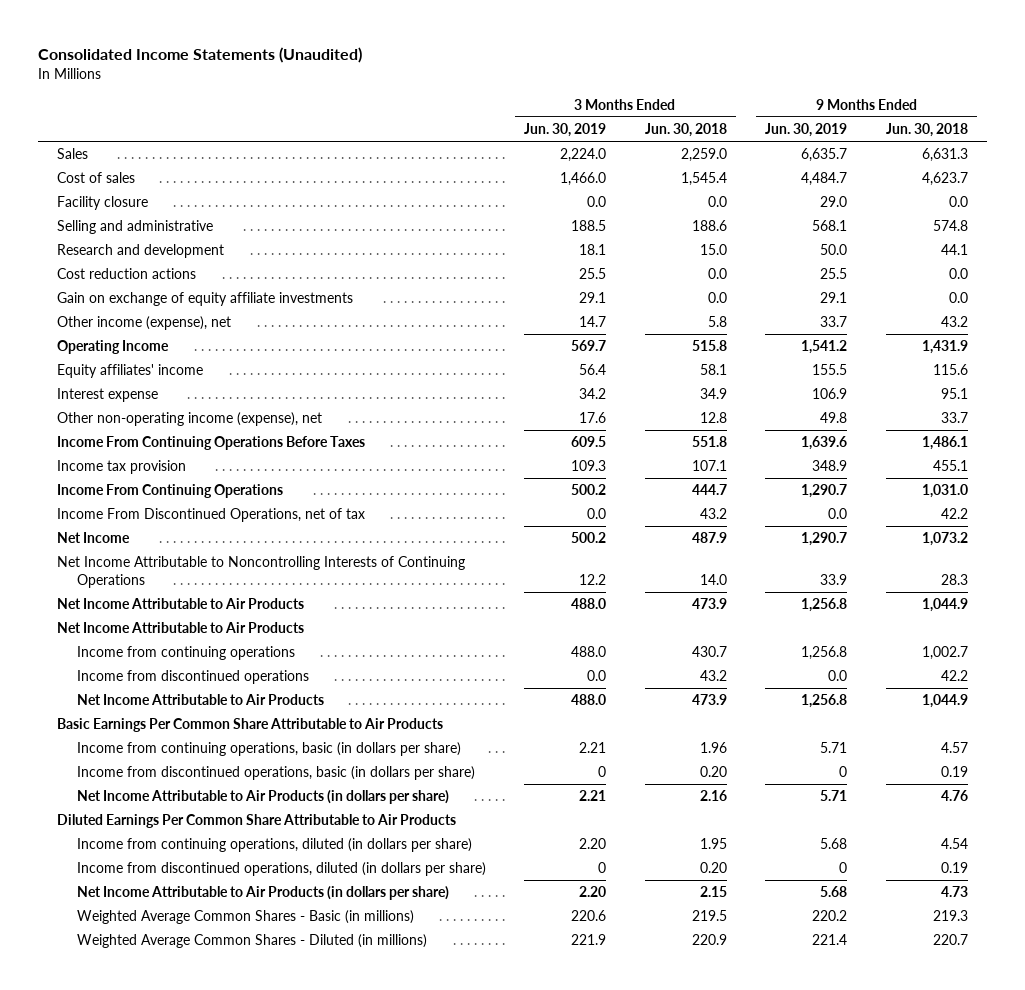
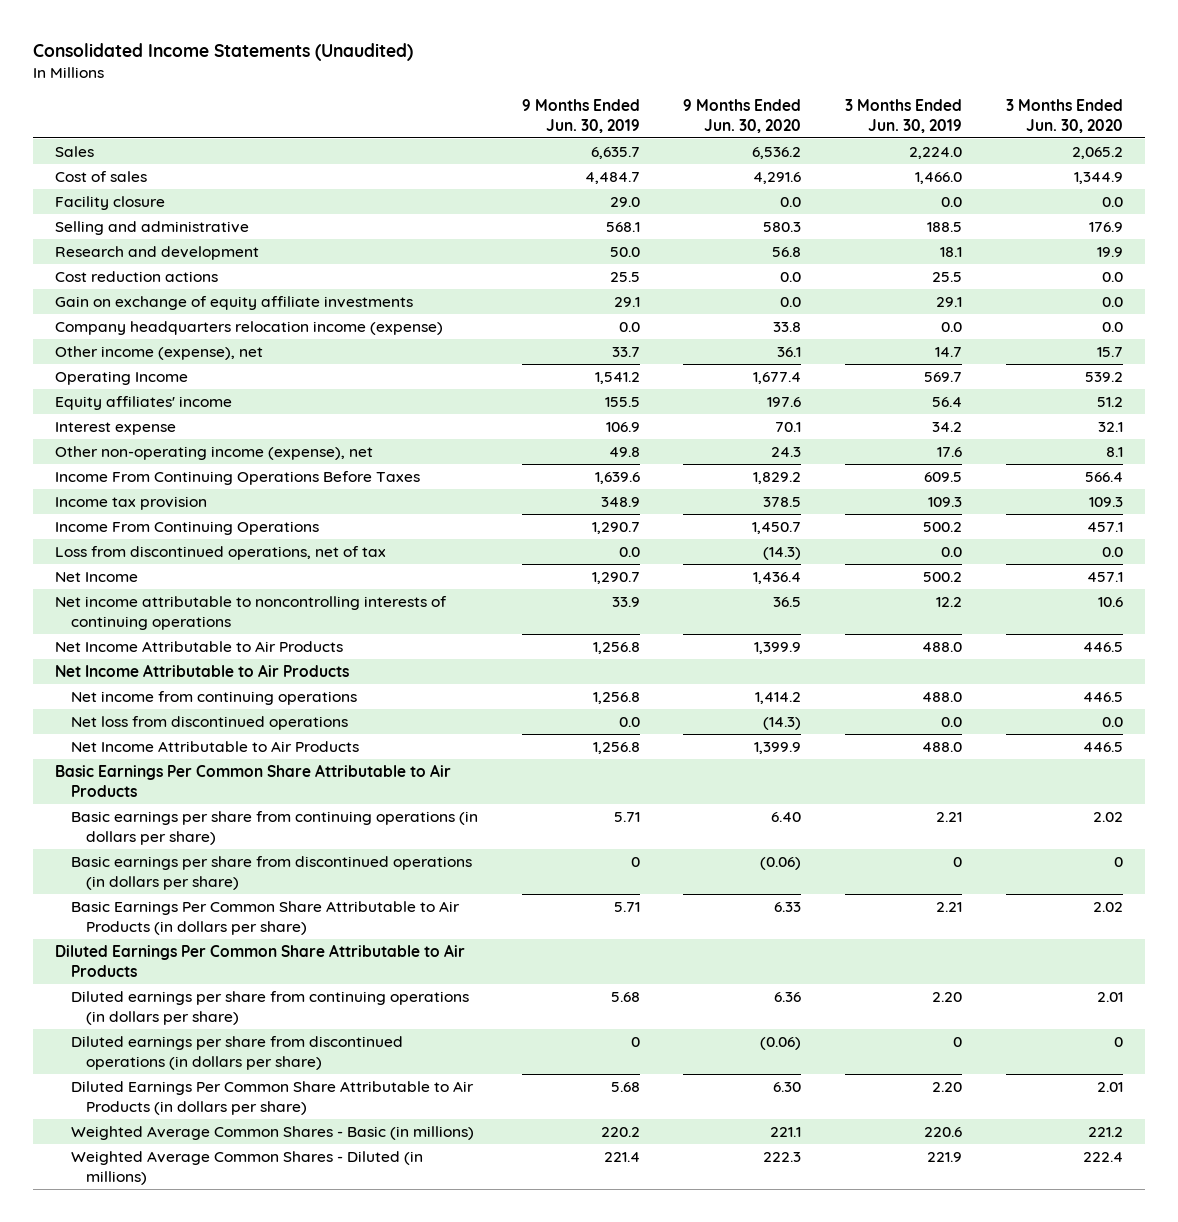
[644,123,727,138] Jun. 30, 2018 -> none
[885,123,968,138] Jun. 30, 2018 -> none
none -> [683,98,802,133] 9 Months Ended Jun. 30, 2020
none -> [1005,98,1123,133] 3 Months Ended Jun. 30, 2020
none -> [55,321,444,336] Company headquarters relocation income (expense)
[57,508,366,523] Income From Discontinued Operations, net of tax -> [55,546,387,561] Loss from discontinued operations, net of tax
[57,556,466,589] Net Income Attributable to Noncontrolling Interests of Continuing Operations -> [55,596,448,630] Net income attributable to noncontrolling interests of continuing operations
[76,646,295,661] Income from continuing operations -> [70,691,357,706] Net income from continuing operations
[76,670,309,685] Income from discontinued operations -> [70,716,348,731] Net loss from discontinued operations
[76,742,461,757] Income from continuing operations, basic (in dollars per share) -> [70,811,478,845] Basic earnings per share from continuing operations (in dollars per share)
[76,766,475,781] Income from discontinued operations, basic (in dollars per share) -> [70,856,472,890] Basic earnings per share from discontinued operations (in dollars per share)
[76,790,449,805] Net Income Attributable to Air Products (in dollars per share) -> [70,901,460,935] Basic Earnings Per Common Share Attributable to Air Products (in dollars per share)
[76,838,472,853] Income from continuing operations, diluted (in dollars per share) -> [70,991,469,1025] Diluted earnings per share from continuing operations (in dollars per share)
[76,862,486,877] Income from discontinued operations, diluted (in dollars per share) -> [70,1036,403,1070] Diluted earnings per share from discontinued operations (in dollars per share)
[76,886,449,901] Net Income Attributable to Air Products (in dollars per share) -> [70,1081,474,1115] Diluted Earnings Per Common Share Attributable to Air Products (in dollars per share)

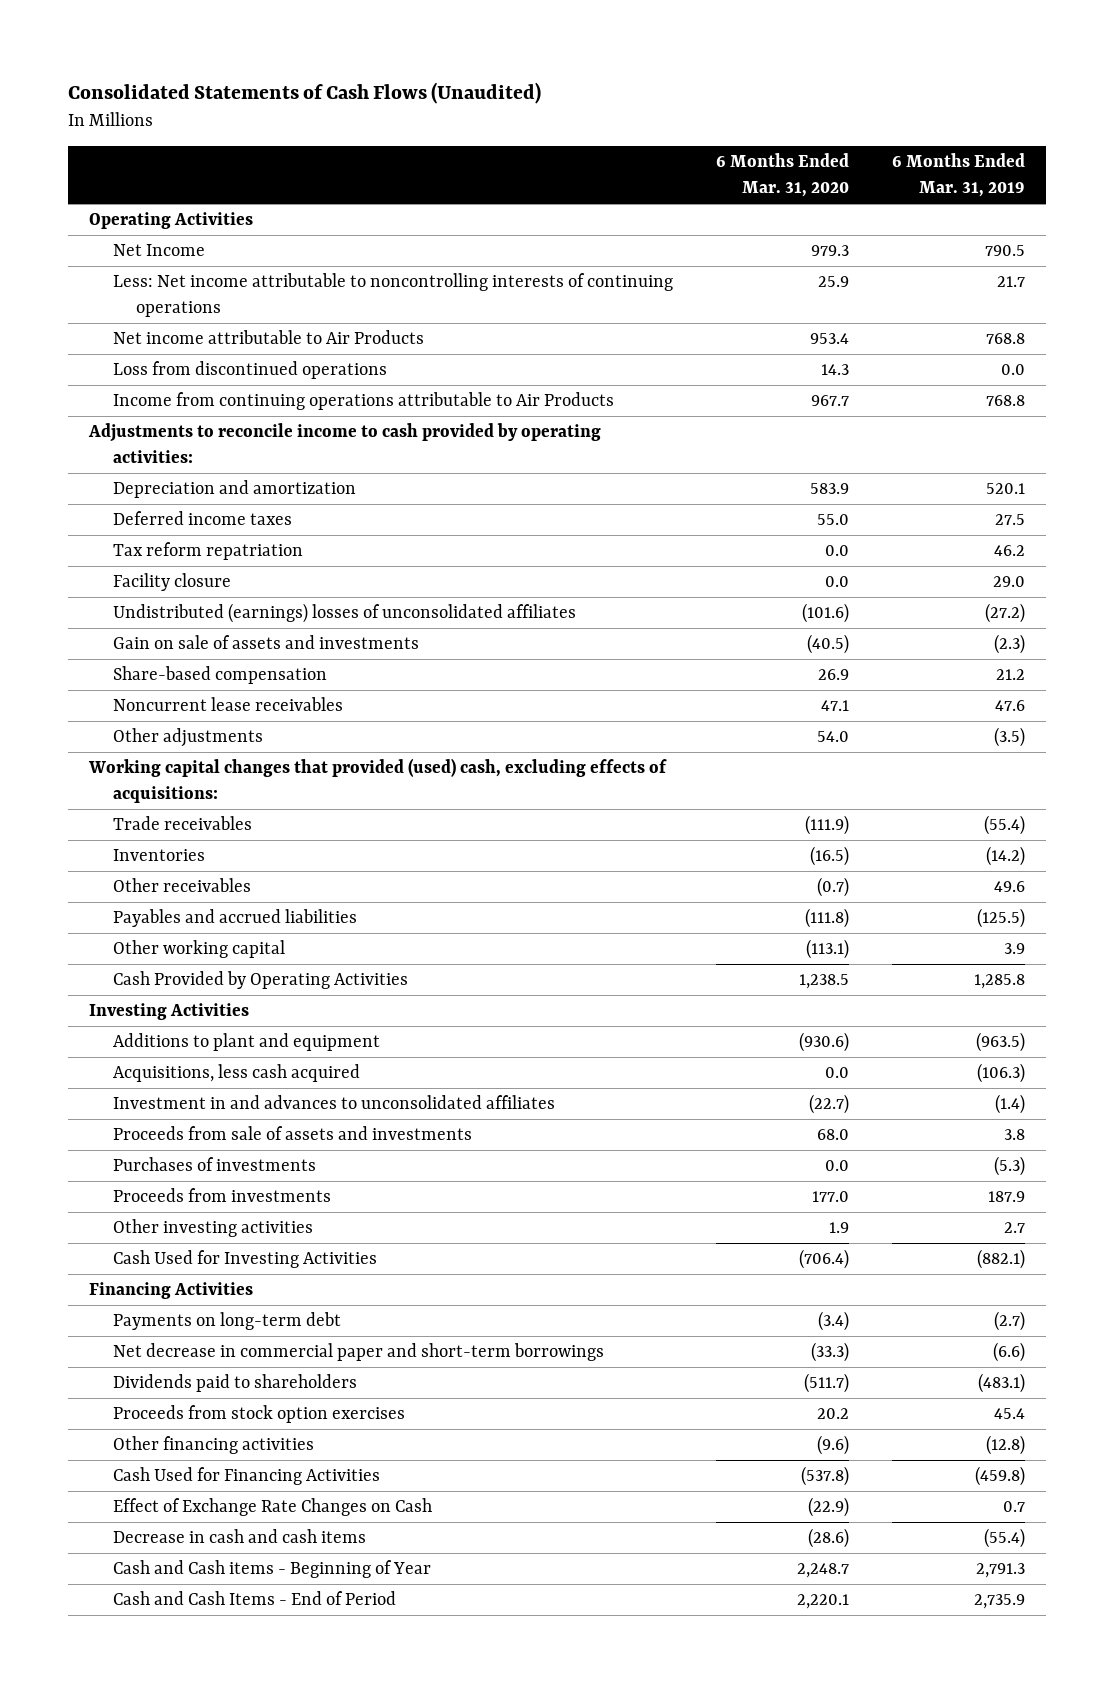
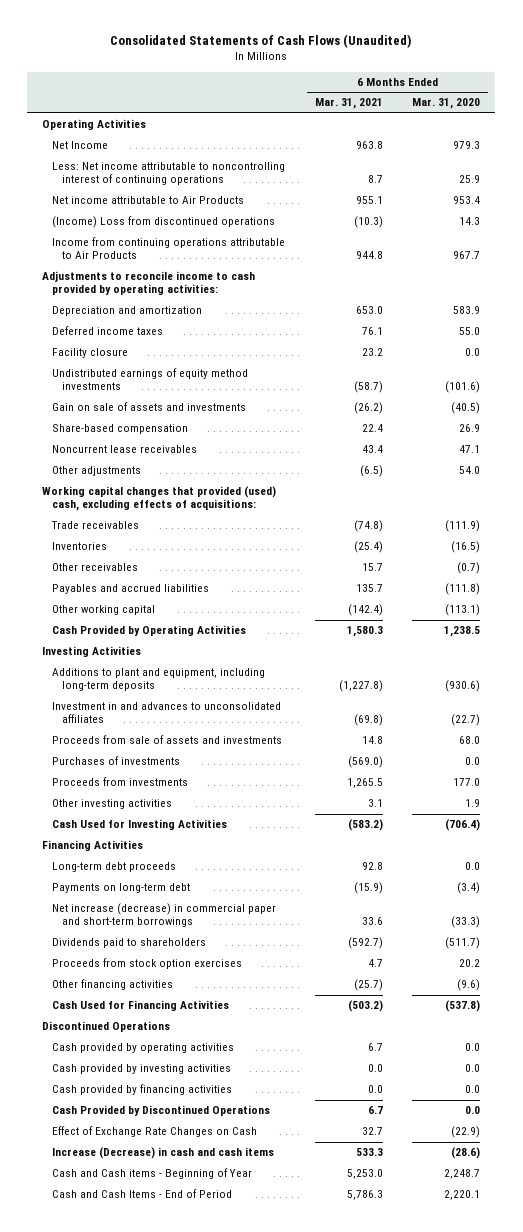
[891,153,1025,198] 6 Months Ended Mar. 31, 2019 -> none
none -> [314,98,383,110] Mar. 31, 2021
[112,273,673,318] Less: Net income attributable to noncontrolling interests of continuing operations -> [52,162,286,186] Less: Net income attributable to noncontrolling interest of continuing operations
[112,361,387,380] Loss from discontinued operations -> [52,216,276,229] (Income) Loss from discontinued operations
[112,542,303,561] Tax reform repatriation -> none
[112,603,576,624] Undistributed (earnings) losses of unconsolidated affiliates -> [52,368,249,391] Undistributed earnings of equity method investments
[112,1064,360,1083] Acquisitions, less cash acquired -> none
[112,1033,380,1052] Additions to plant and equipment -> [52,668,266,692] Additions to plant and equipment, including long-term deposits
none -> [52,862,177,873] Long-term debt proceeds
[112,1343,604,1362] Net decrease in commercial paper and short-term borrowings -> [52,903,277,928] Net increase (decrease) in commercial paper and short-term borrowings
none -> [42,1021,171,1033] Discontinued Operations
none -> [52,1043,235,1054] Cash provided by operating activities
none -> [52,1064,232,1075] Cash provided by investing activities
none -> [52,1084,233,1096] Cash provided by financing activities
none -> [52,1105,271,1117] Cash Provided by Discontinued Operations
[112,1529,366,1544] Decrease in cash and cash items -> [52,1147,275,1160] Increase (Decrease) in cash and cash items

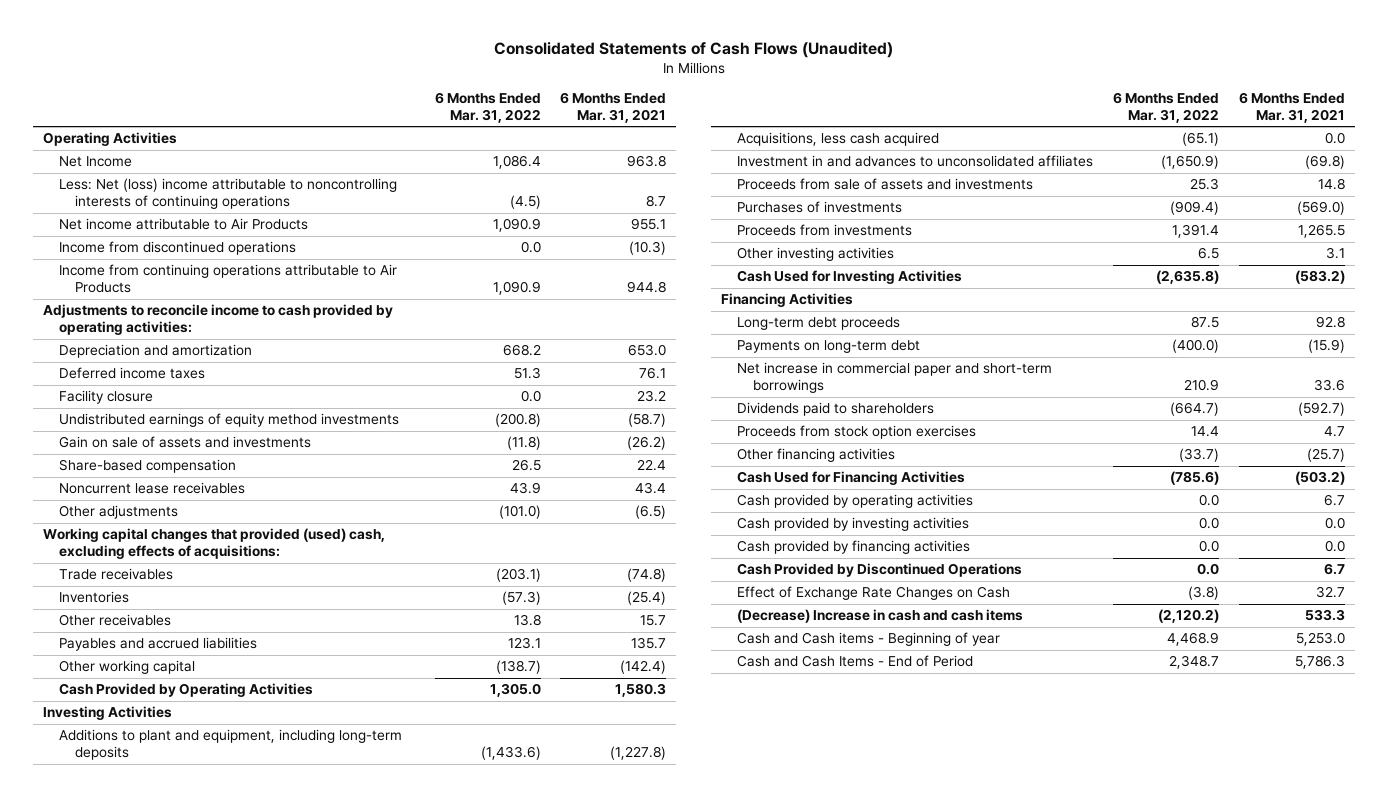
[412,98,481,110] Mar. 31, 2020 -> none
none -> [434,91,541,123] 6 Months Ended Mar. 31, 2022
[52,162,286,186] Less: Net income attributable to noncontrolling interest of continuing operations -> [58,178,397,210] Less: Net (loss) income attributable to noncontrolling interests of continuing operations
[52,216,276,229] (Income) Loss from discontinued operations -> [58,241,296,256] Income from discontinued operations
none -> [737,132,940,147] Acquisitions, less cash acquired
[52,903,277,928] Net increase (decrease) in commercial paper and short-term borrowings -> [737,362,1053,394] Net increase in commercial paper and short-term borrowings
[42,1021,171,1033] Discontinued Operations -> none
[52,1147,275,1160] Increase (Decrease) in cash and cash items -> [737,609,1024,624] (Decrease) Increase in cash and cash items
[52,1168,253,1180] Cash and Cash items - Beginning of Year -> [737,632,1001,647] Cash and Cash items - Beginning of year

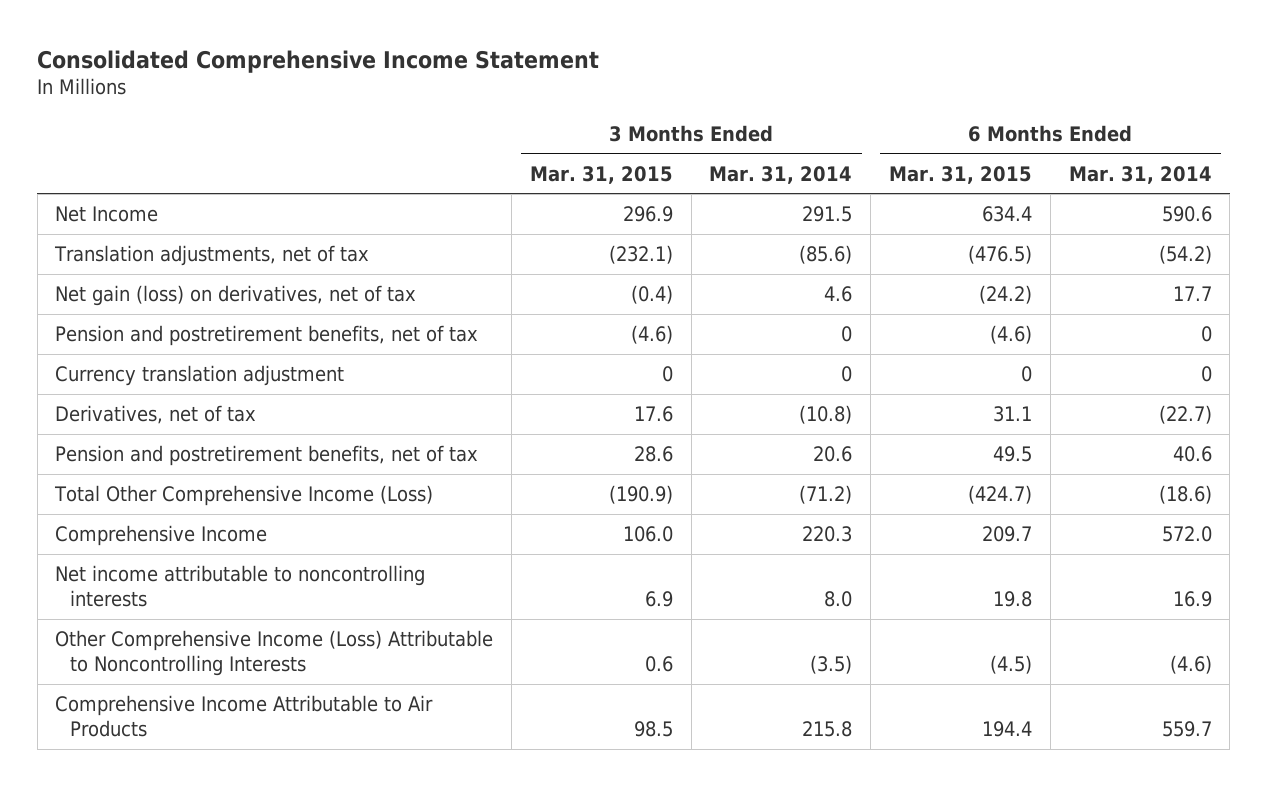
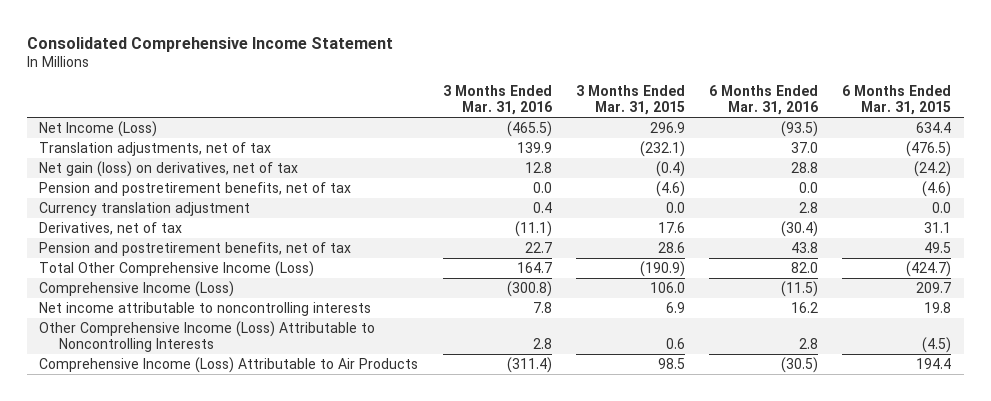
[709,165,853,184] Mar. 31, 2014 -> none
[1068,165,1212,184] Mar. 31, 2014 -> none
none -> [442,85,552,116] 3 Months Ended Mar. 31, 2016
none -> [709,85,819,116] 6 Months Ended Mar. 31, 2016
[55,205,159,222] Net Income -> [39,120,158,137] Net Income (Loss)
[661,365,673,382] 0 -> [665,201,685,213] 0.0
[1021,365,1033,382] 0 -> [932,201,952,213] 0.0
[55,524,268,546] Comprehensive Income -> [39,280,235,297] Comprehensive Income (Loss)
[55,694,434,738] Comprehensive Income Attributable to Air Products -> [39,356,419,373] Comprehensive Income (Loss) Attributable to Air Products

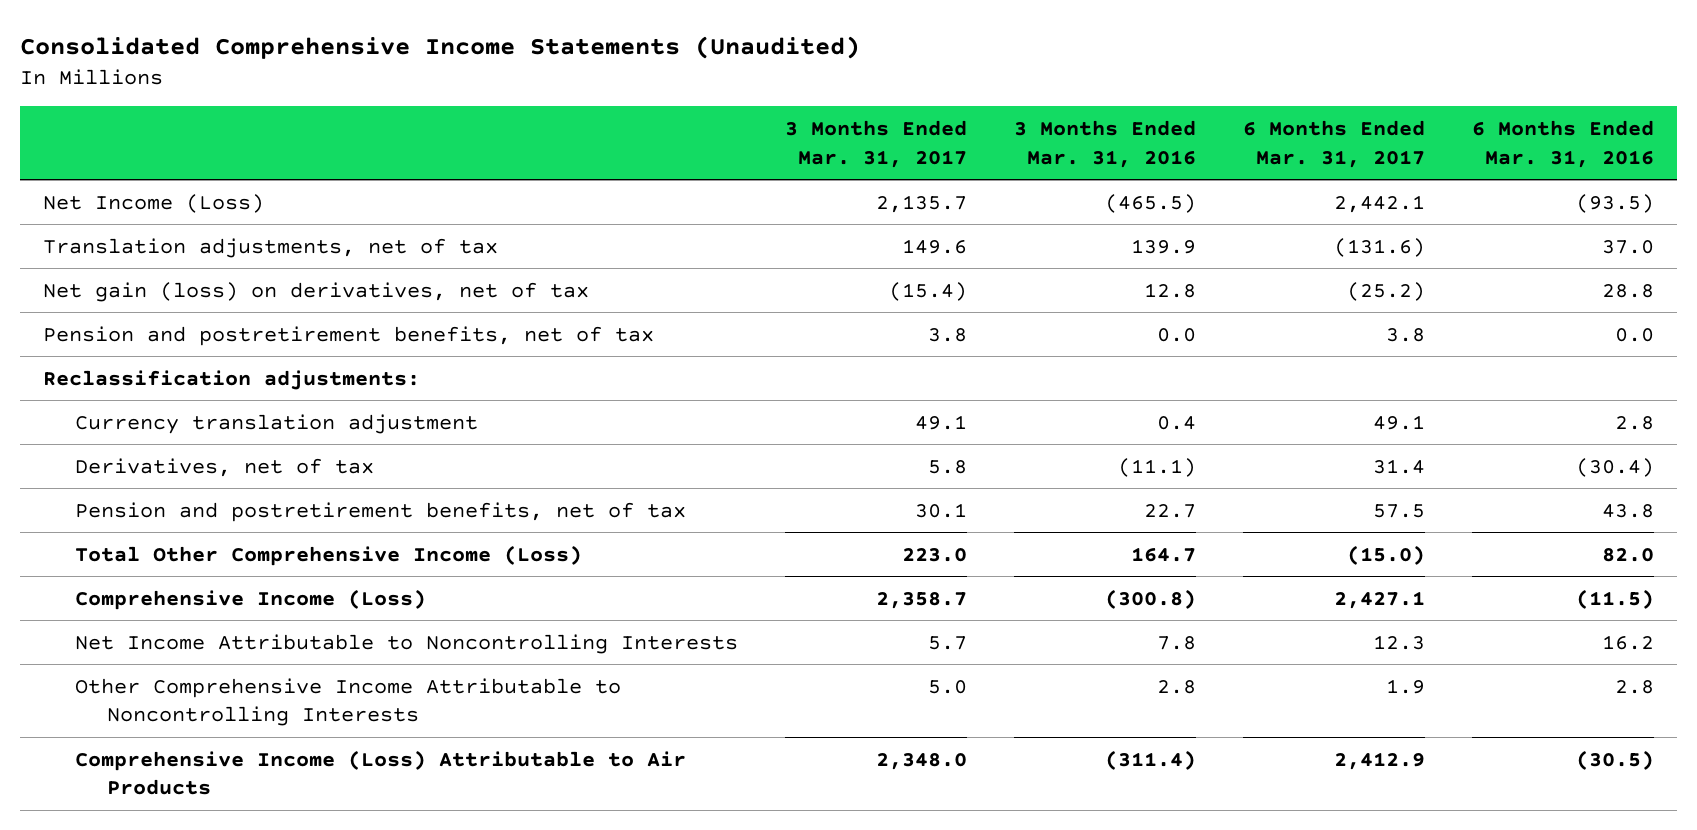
[27,36,394,52] Consolidated Comprehensive Income Statement -> [19,36,860,60] Consolidated Comprehensive Income Statements (Unaudited)
[575,85,685,116] 3 Months Ended Mar. 31, 2015 -> none
[842,85,952,116] 6 Months Ended Mar. 31, 2015 -> none
none -> [784,120,967,168] 3 Months Ended Mar. 31, 2017
none -> [1242,120,1425,168] 6 Months Ended Mar. 31, 2017
none -> [43,369,421,390] Reclassification adjustments:
[39,301,372,316] Net income attributable to noncontrolling interests -> [74,633,738,654] Net Income Attributable to Noncontrolling Interests
[39,320,376,353] Other Comprehensive Income (Loss) Attributable to Noncontrolling Interests -> [74,677,621,727] Other Comprehensive Income Attributable to Noncontrolling Interests

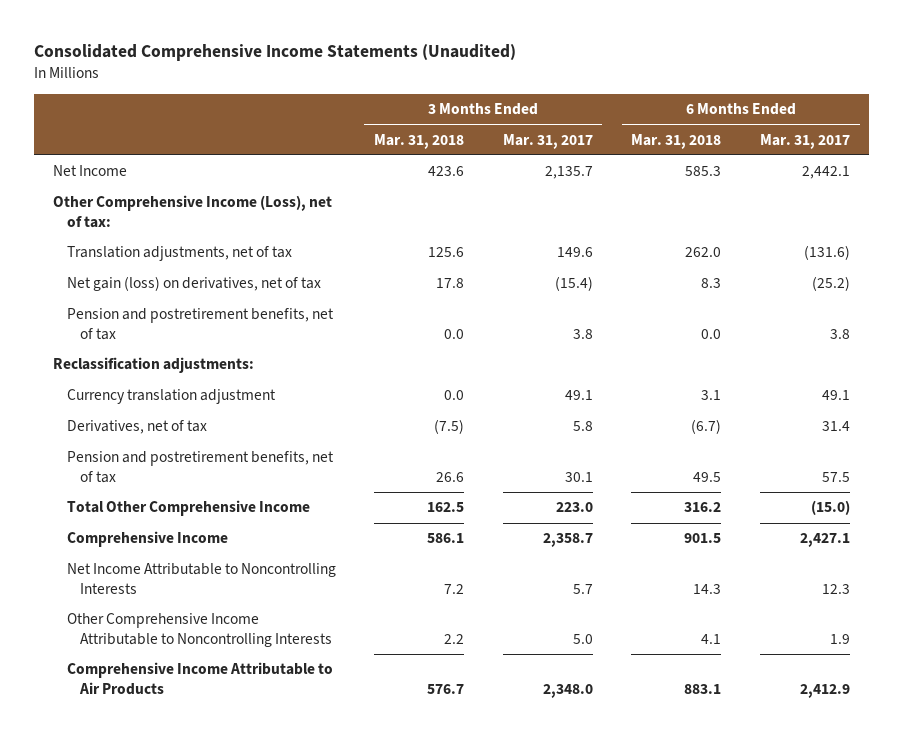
[1013,120,1196,168] 3 Months Ended Mar. 31, 2016 -> none
[1471,120,1654,168] 6 Months Ended Mar. 31, 2016 -> none
none -> [374,133,465,149] Mar. 31, 2018
none -> [631,133,722,149] Mar. 31, 2018
[43,193,265,213] Net Income (Loss) -> [52,165,127,177] Net Income
none -> [52,195,332,229] Other Comprehensive Income (Loss), net of tax:
[74,544,582,566] Total Other Comprehensive Income (Loss) -> [66,500,310,517] Total Other Comprehensive Income
[74,588,426,610] Comprehensive Income (Loss) -> [66,531,228,548] Comprehensive Income
[74,749,686,796] Comprehensive Income (Loss) Attributable to Air Products -> [66,662,333,696] Comprehensive Income Attributable to Air Products

